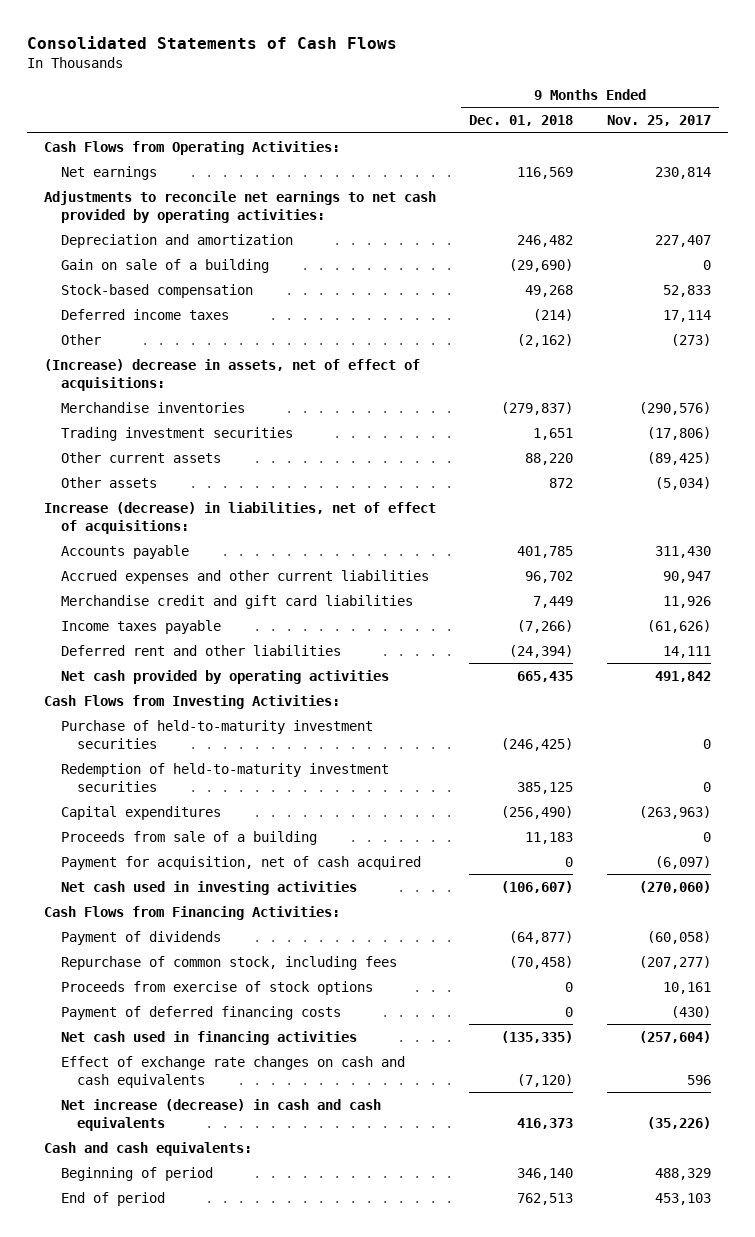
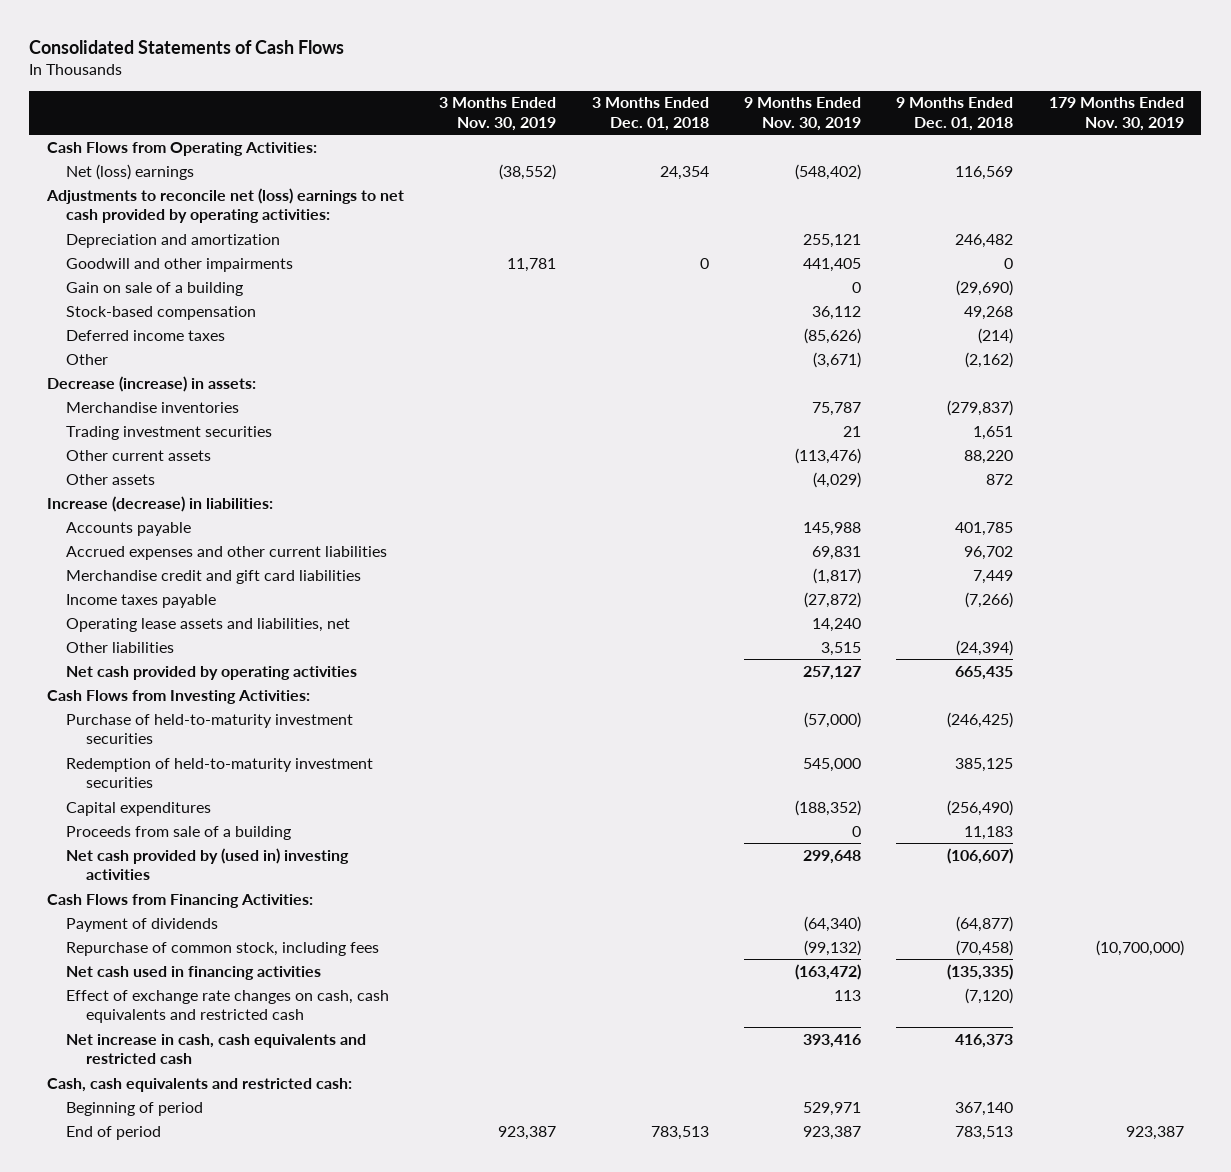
[606,115,711,127] Nov. 25, 2017 -> none
none -> [439,97,557,132] 3 Months Ended Nov. 30, 2019
none -> [591,97,709,132] 3 Months Ended Dec. 01, 2018
none -> [743,97,861,132] 9 Months Ended Nov. 30, 2019
none -> [1048,97,1184,132] 179 Months Ended Nov. 30, 2019
[60,165,157,180] Net earnings -> [66,163,195,180] Net (loss) earnings
[44,190,437,223] Adjustments to reconcile net earnings to net cash provided by operating activities: -> [45,187,404,224] Adjustments to reconcile net (loss) earnings to net cash provided by operating activities:
none -> [66,257,294,272] Goodwill and other impairments
[44,358,421,391] (Increase) decrease in assets, net of effect of acquisitions: -> [46,375,256,392] Decrease (increase) in assets:
[44,501,437,534] Increase (decrease) in liabilities, net of effect of acquisitions: -> [46,495,273,512] Increase (decrease) in liabilities:
none -> [66,617,351,632] Operating lease assets and liabilities, net
[60,644,341,656] Deferred rent and other liabilities -> [66,641,175,653] Other liabilities
[60,855,421,870] Payment for acquisition, net of cash acquired -> none
[60,880,357,895] Net cash used in investing activities -> [66,847,350,881] Net cash provided by (used in) investing activities
[60,980,373,995] Proceeds from exercise of stock options -> none
[60,1005,341,1020] Payment of deferred financing costs -> none
[60,1055,405,1088] Effect of exchange rate changes on cash and cash equivalents -> [66,989,390,1024] Effect of exchange rate changes on cash, cash equivalents and restricted cash
[60,1098,381,1131] Net increase (decrease) in cash and cash equivalents -> [66,1033,367,1065] Net increase in cash, cash equivalents and restricted cash
[44,1141,253,1156] Cash and cash equivalents: -> [46,1077,352,1092] Cash, cash equivalents and restricted cash:
[517,1167,574,1180] 346,140 -> [955,1101,1014,1116] 367,140
[517,1192,574,1205] 762,513 -> [955,1125,1014,1140] 783,513

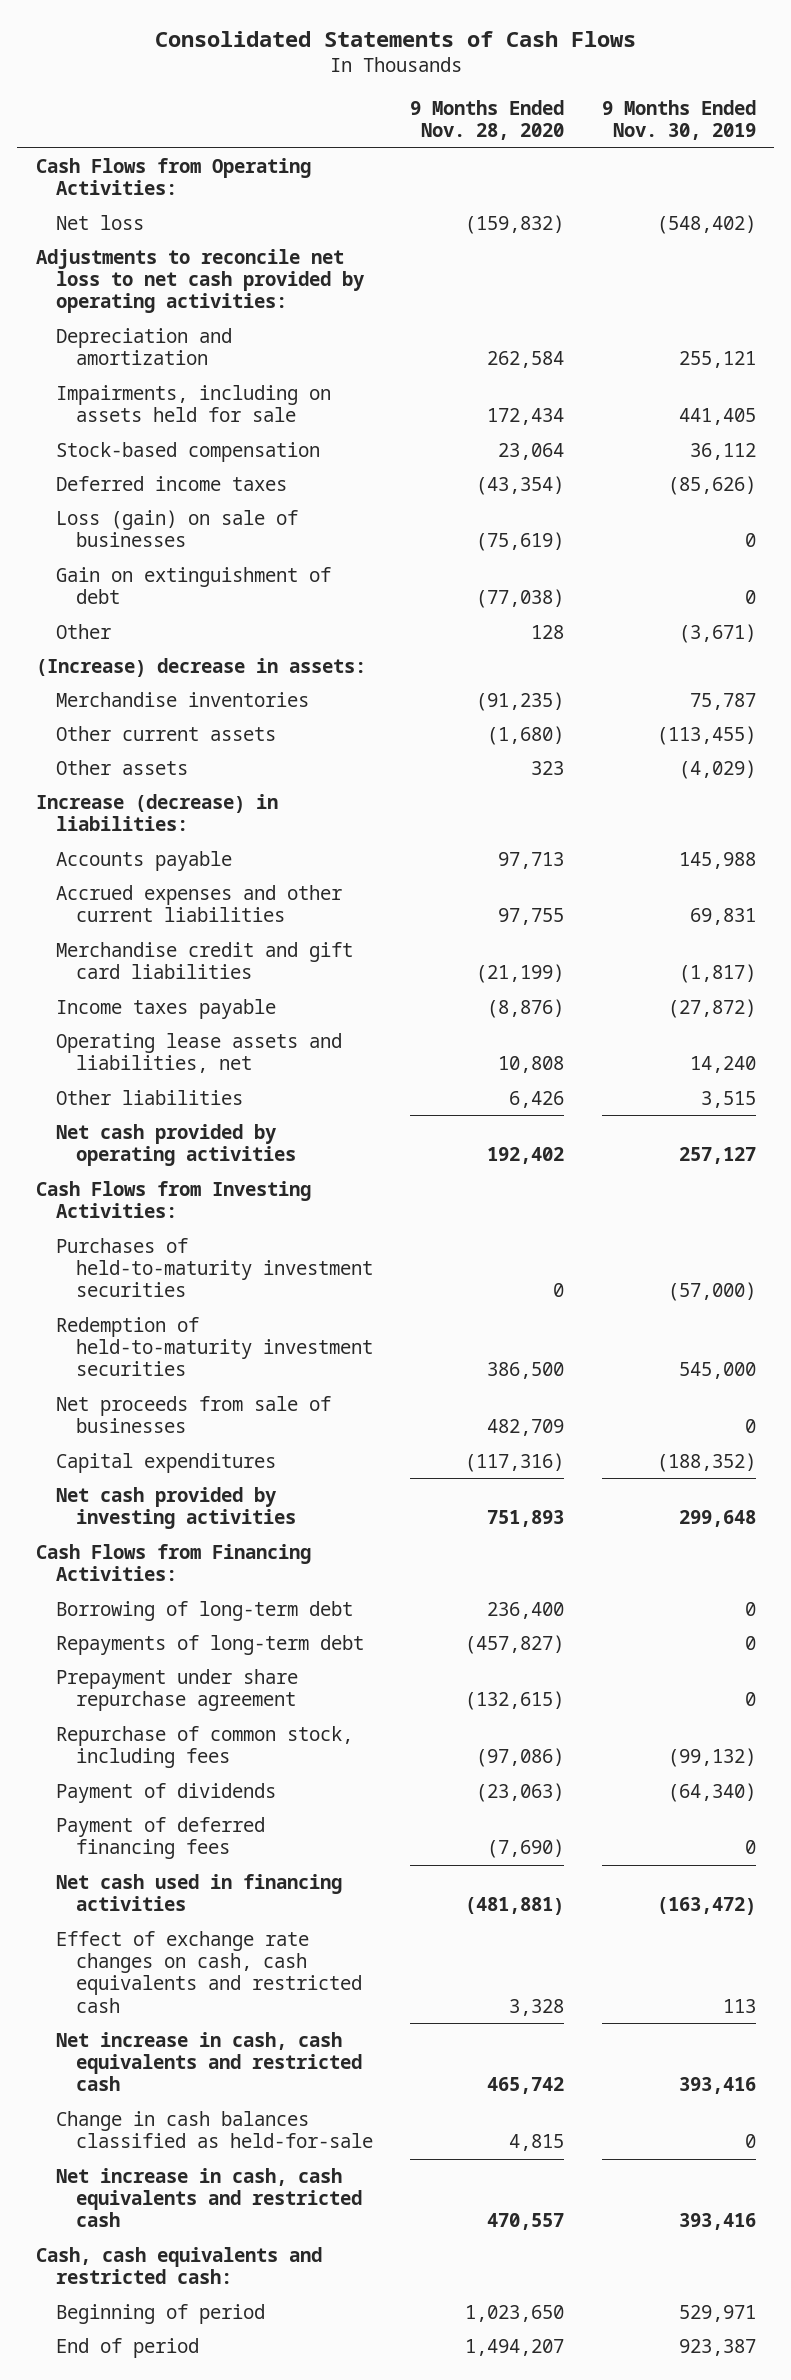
[439,97,557,132] 3 Months Ended Nov. 30, 2019 -> none
[591,97,709,132] 3 Months Ended Dec. 01, 2018 -> none
[896,97,1014,132] 9 Months Ended Dec. 01, 2018 -> none
[1048,97,1184,132] 179 Months Ended Nov. 30, 2019 -> none
none -> [410,100,565,141] 9 Months Ended Nov. 28, 2020
[66,163,195,180] Net (loss) earnings -> [56,215,145,231] Net loss
[45,187,404,224] Adjustments to reconcile net (loss) earnings to net cash provided by operating activities: -> [35,249,366,314] Adjustments to reconcile net loss to net cash provided by operating activities:
[66,281,244,296] Gain on sale of a building -> none
[66,257,294,272] Goodwill and other impairments -> [56,385,332,423] Impairments, including on assets held for sale
none -> [56,510,299,548] Loss (gain) on sale of businesses
none -> [56,567,332,605] Gain on extinguishment of debt
[46,375,256,392] Decrease (increase) in assets: -> [35,658,366,678] (Increase) decrease in assets:
[66,425,273,440] Trading investment securities -> none
[794,447,861,464] (113,476) -> [656,726,756,746] (113,455)
[66,713,354,745] Purchase of held-to-maturity investment securities -> [56,1238,374,1298] Purchases of held-to-maturity investment securities
none -> [56,1396,332,1434] Net proceeds from sale of businesses
[66,825,292,840] Proceeds from sale of a building -> none
[66,847,350,881] Net cash provided by (used in) investing activities -> [56,1487,297,1530] Net cash provided by investing activities
none -> [56,1601,354,1622] Borrowing of long-term debt
none -> [56,1635,365,1656] Repayments of long-term debt
none -> [56,1669,299,1712] Prepayment under share repurchase agreement
[66,917,219,932] Payment of dividends -> [56,1783,277,1804] Payment of dividends
none -> [56,1817,266,1860] Payment of deferred financing fees
none -> [56,2111,374,2149] Change in cash balances classified as held-for-sale
none -> [56,2168,363,2228] Net increase in cash, cash equivalents and restricted cash

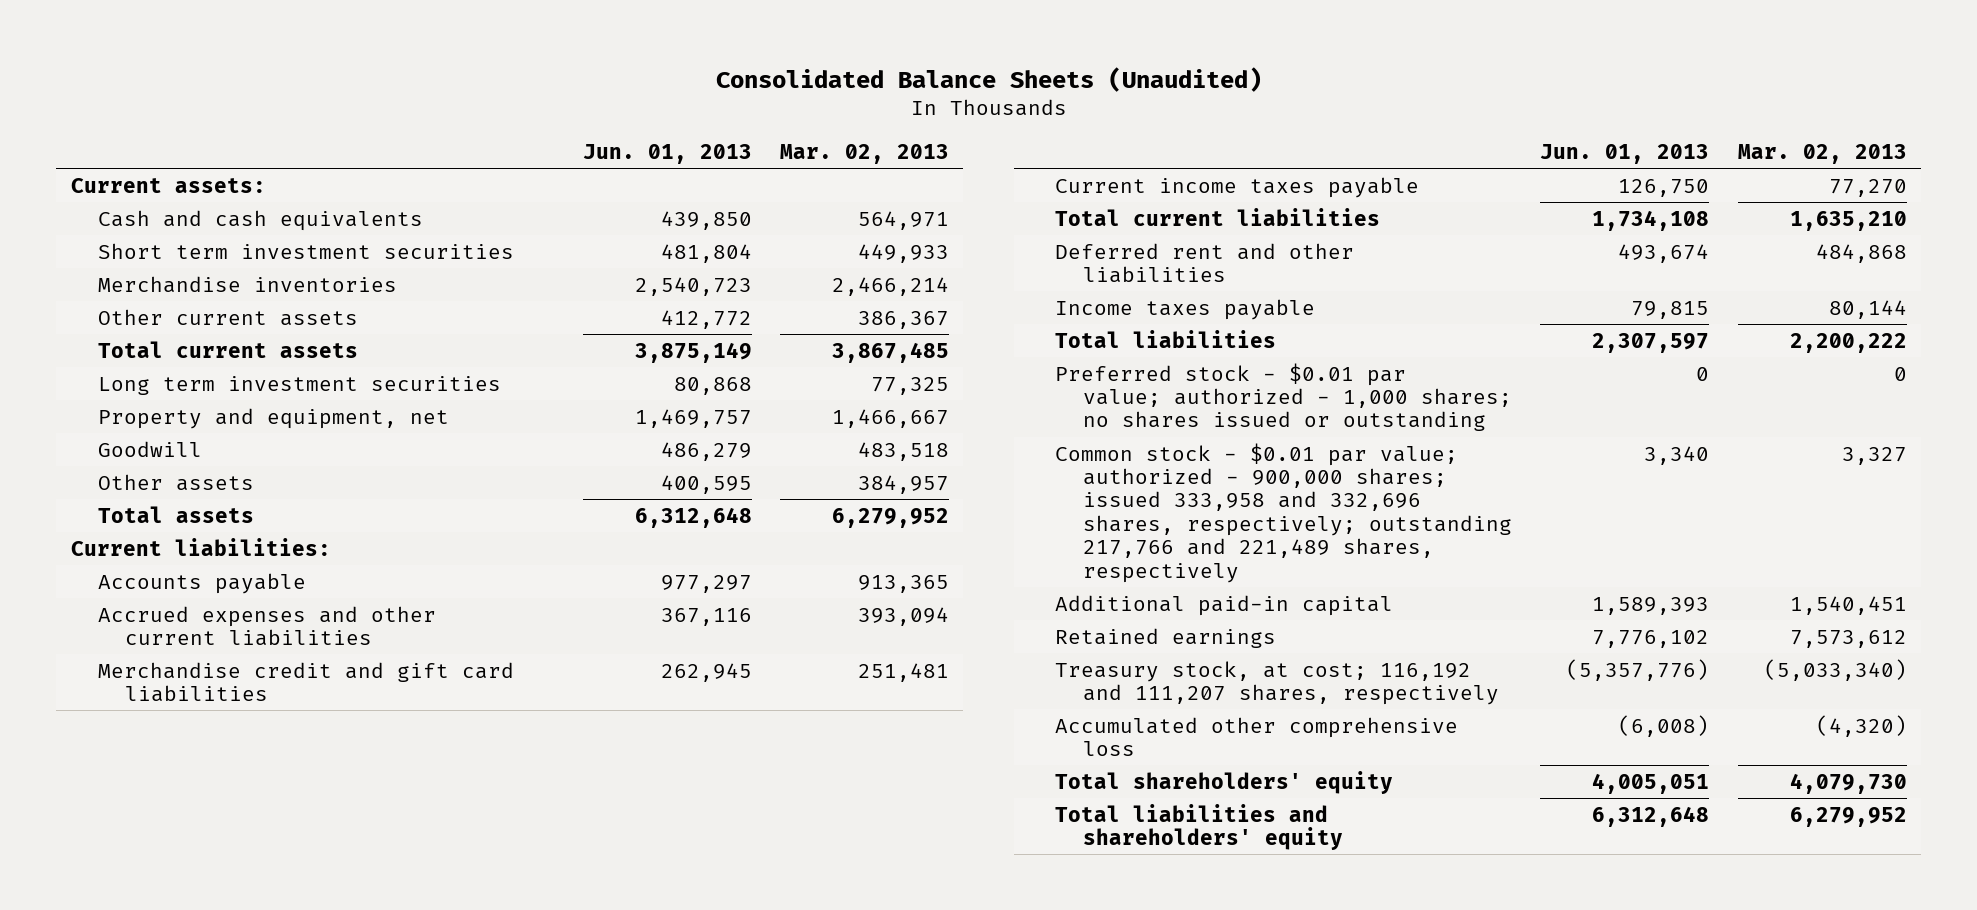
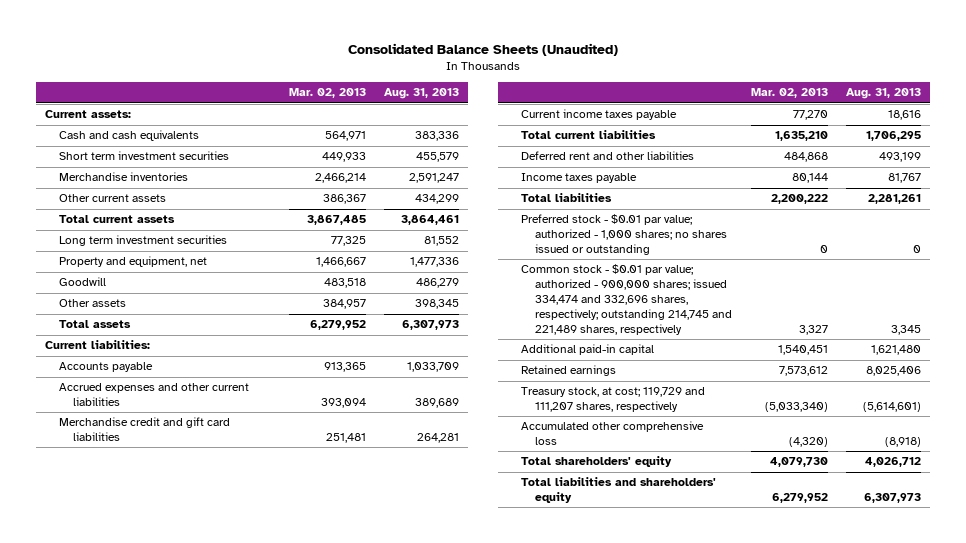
[582,144,752,165] Jun. 01, 2013 -> none
none -> [384,88,460,100] Aug. 31, 2013
[1055,442,1512,583] Common stock - $0.01 par value; authorized - 900,000 shares; issued 333,958 and 332,696 shares, respectively; outstanding 217,766 and 221,489 shares, respectively -> [521,264,733,335] Common stock - $0.01 par value; authorized - 900,000 shares; issued 334,474 and 332,696 shares, respectively; outstanding 214,745 and 221,489 shares, respectively
[1055,660,1499,706] Treasury stock, at cost; 116,192 and 111,207 shares, respectively -> [521,387,706,413] Treasury stock, at cost; 119,729 and 111,207 shares, respectively

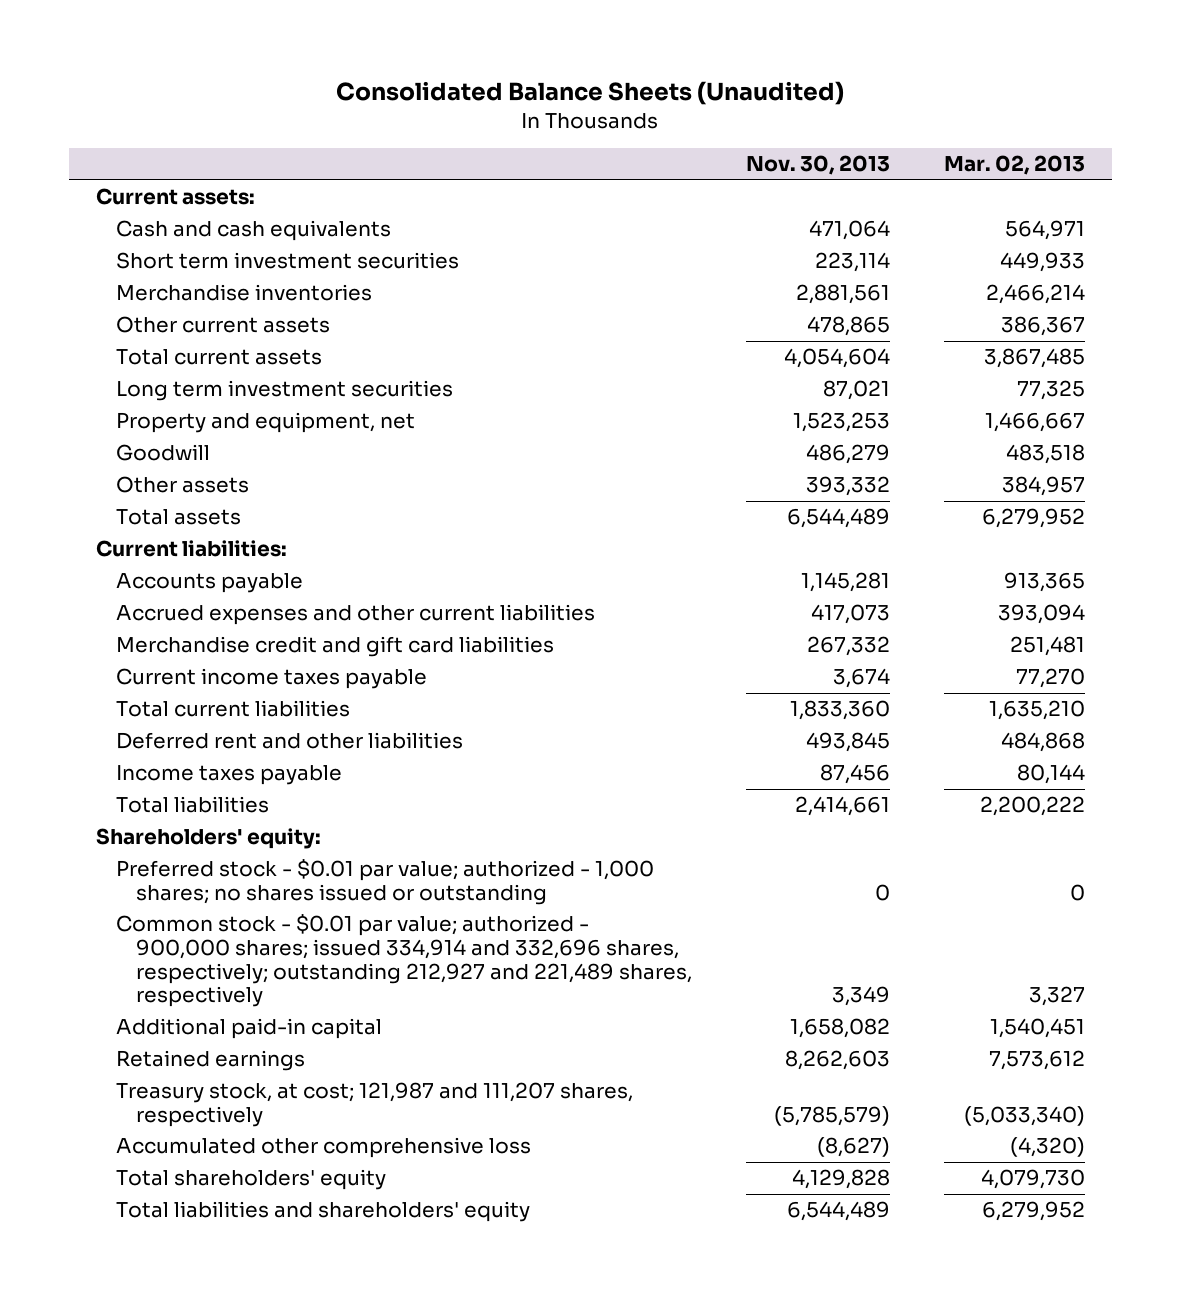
[384,88,460,100] Aug. 31, 2013 -> none
none -> [745,155,890,176] Nov. 30, 2013
none -> [95,828,321,850] Shareholders' equity:
[521,264,733,335] Common stock - $0.01 par value; authorized - 900,000 shares; issued 334,474 and 332,696 shares, respectively; outstanding 214,745 and 221,489 shares, respectively -> [115,914,692,1008] Common stock - $0.01 par value; authorized - 900,000 shares; issued 334,914 and 332,696 shares, respectively; outstanding 212,927 and 221,489 shares, respectively
[521,387,706,413] Treasury stock, at cost; 119,729 and 111,207 shares, respectively -> [115,1082,633,1127] Treasury stock, at cost; 121,987 and 111,207 shares, respectively

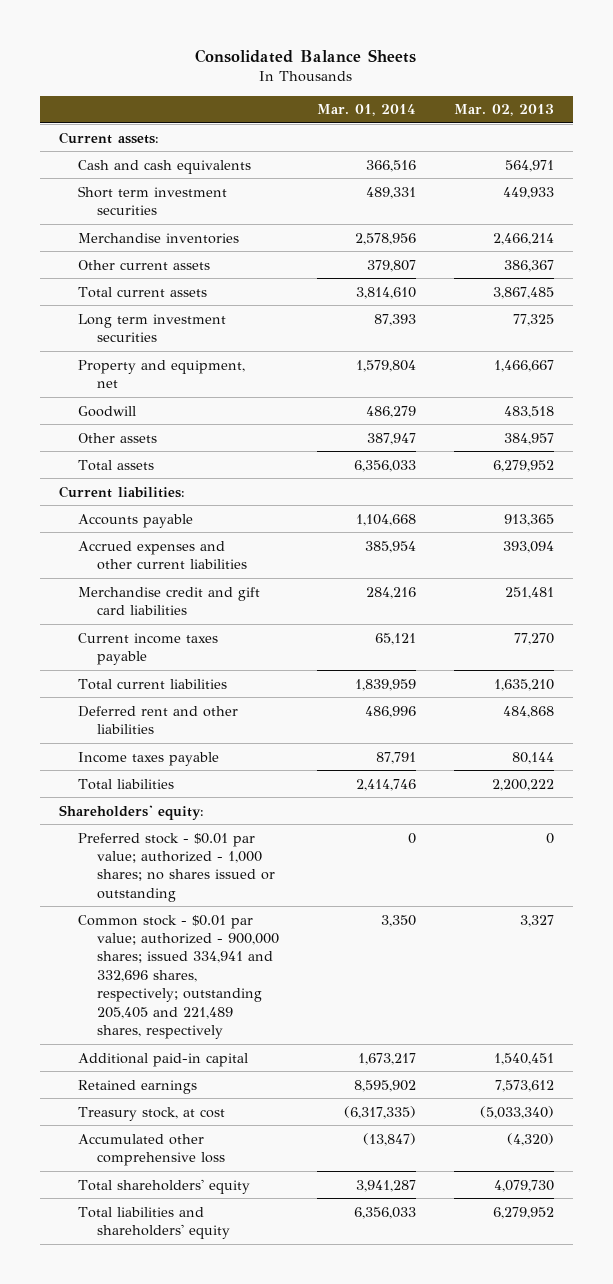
[336,81,845,106] Consolidated Balance Sheets (Unaudited) -> [195,49,417,64] Consolidated Balance Sheets
[745,155,890,176] Nov. 30, 2013 -> none
none -> [316,104,416,117] Mar. 01, 2014
[115,914,692,1008] Common stock - $0.01 par value; authorized - 900,000 shares; issued 334,914 and 332,696 shares, respectively; outstanding 212,927 and 221,489 shares, respectively -> [77,914,279,1039] Common stock - $0.01 par value; authorized - 900,000 shares; issued 334,941 and 332,696 shares, respectively; outstanding 205,405 and 221,489 shares, respectively
[115,1082,633,1127] Treasury stock, at cost; 121,987 and 111,207 shares, respectively -> [77,1106,225,1121] Treasury stock, at cost

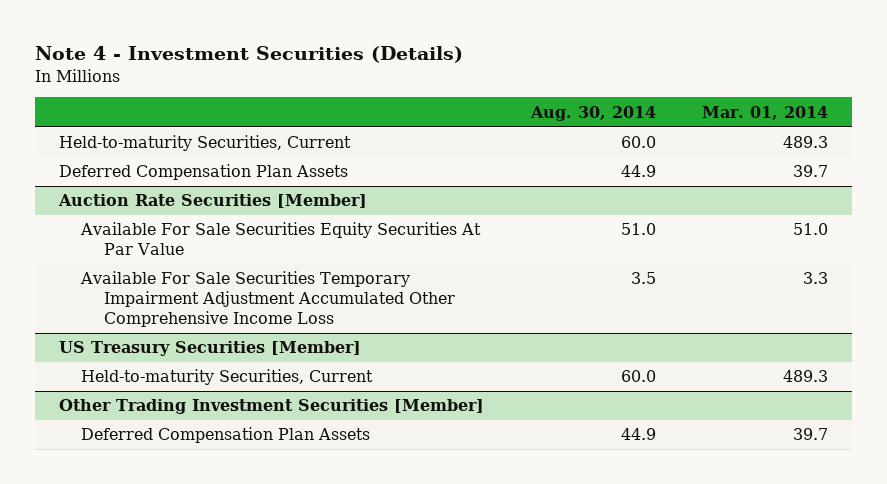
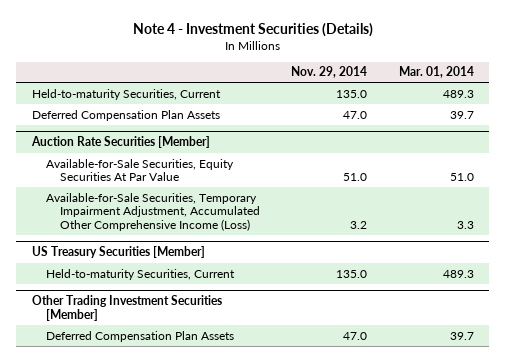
[529,105,656,121] Aug. 30, 2014 -> none
none -> [291,66,368,79] Nov. 29, 2014
[80,222,482,256] Available For Sale Securities Equity Securities At Par Value -> [45,158,234,182] Available-for-Sale Securities, Equity Securities At Par Value
[80,271,456,327] Available For Sale Securities Temporary Impairment Adjustment Accumulated Other Comprehensive Income Loss -> [45,192,260,232] Available-for-Sale Securities, Temporary Impairment Adjustment, Accumulated Other Comprehensive Income (Loss)

